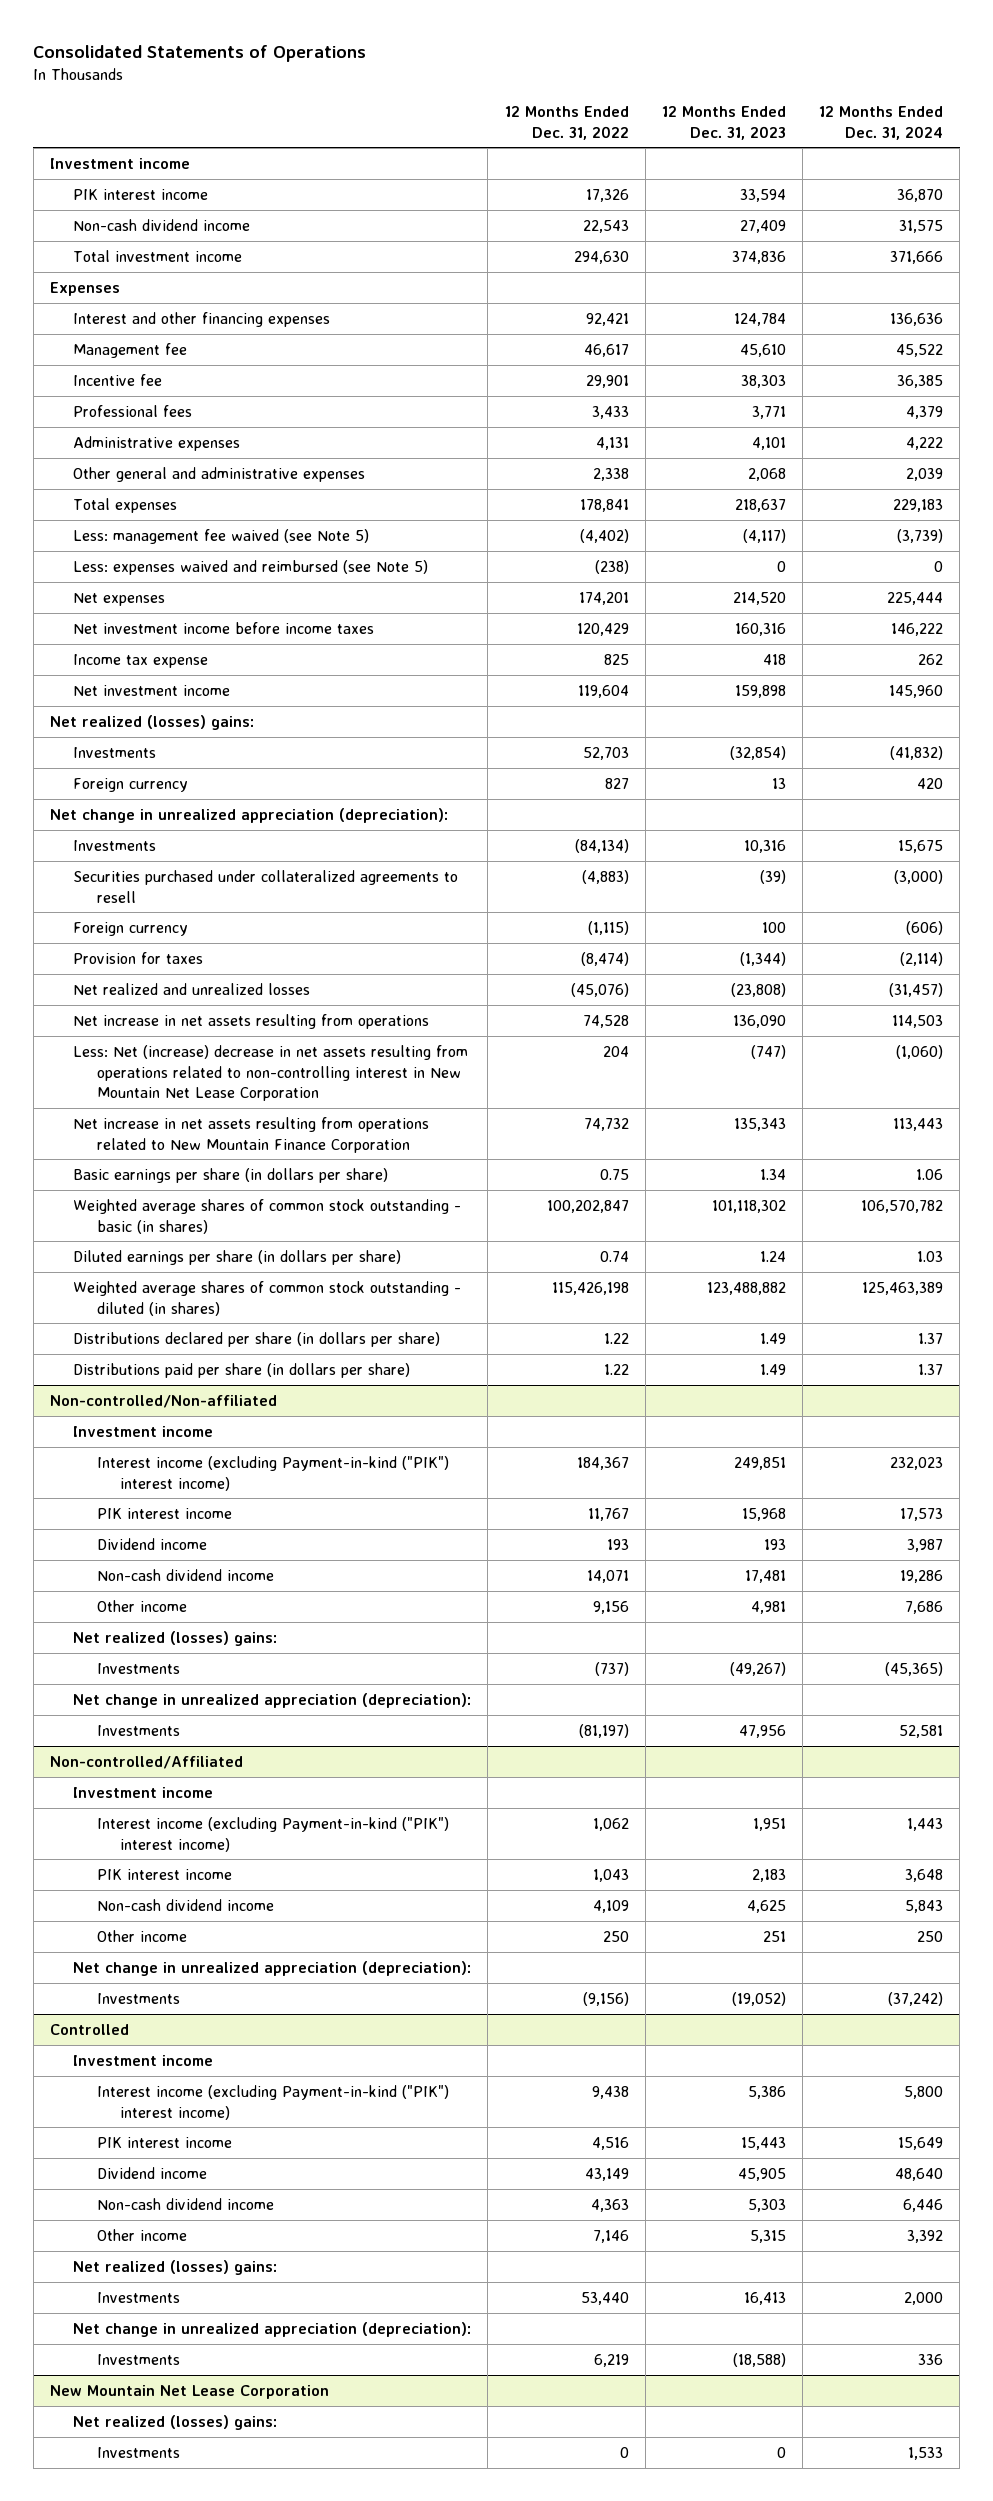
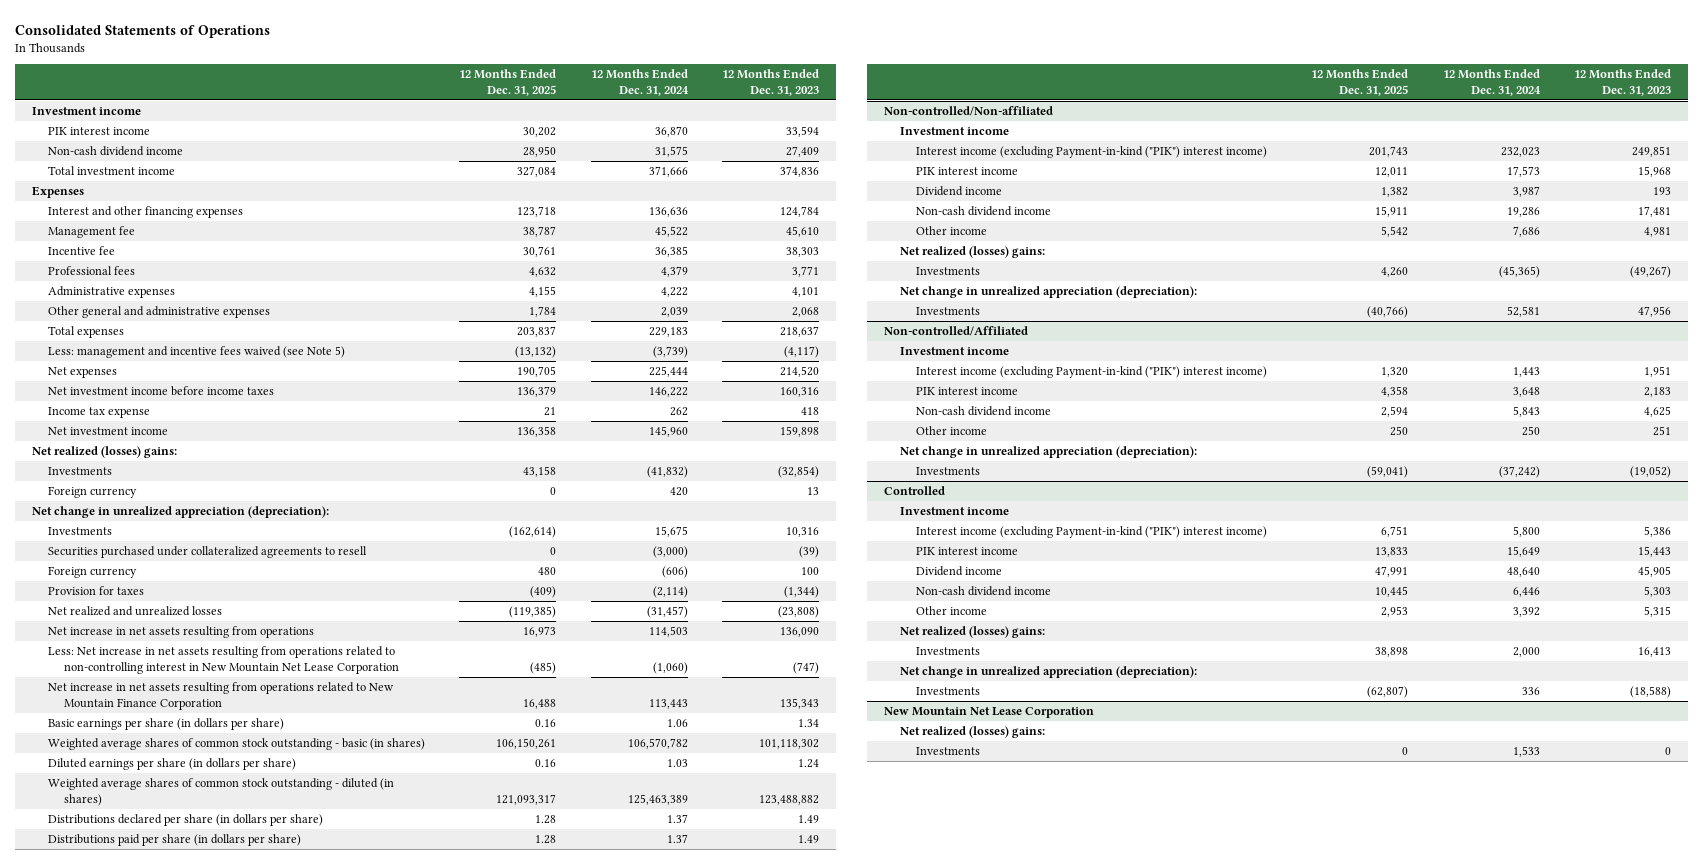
[504,105,629,140] 12 Months Ended Dec. 31, 2022 -> none
none -> [459,69,557,97] 12 Months Ended Dec. 31, 2025
[73,559,429,575] Less: expenses waived and reimbursed (see Note 5) -> none
[73,528,370,544] Less: management fee waived (see Note 5) -> [48,345,346,358] Less: management and incentive fees waived (see Note 5)
[73,1044,469,1102] Less: Net (increase) decrease in net assets resulting from operations related to non-controlling interest in New Mountain Net Lease Corporation -> [48,645,400,674] Less: Net increase in net assets resulting from operations related to non-controlling interest in New Mountain Net Lease Corporation

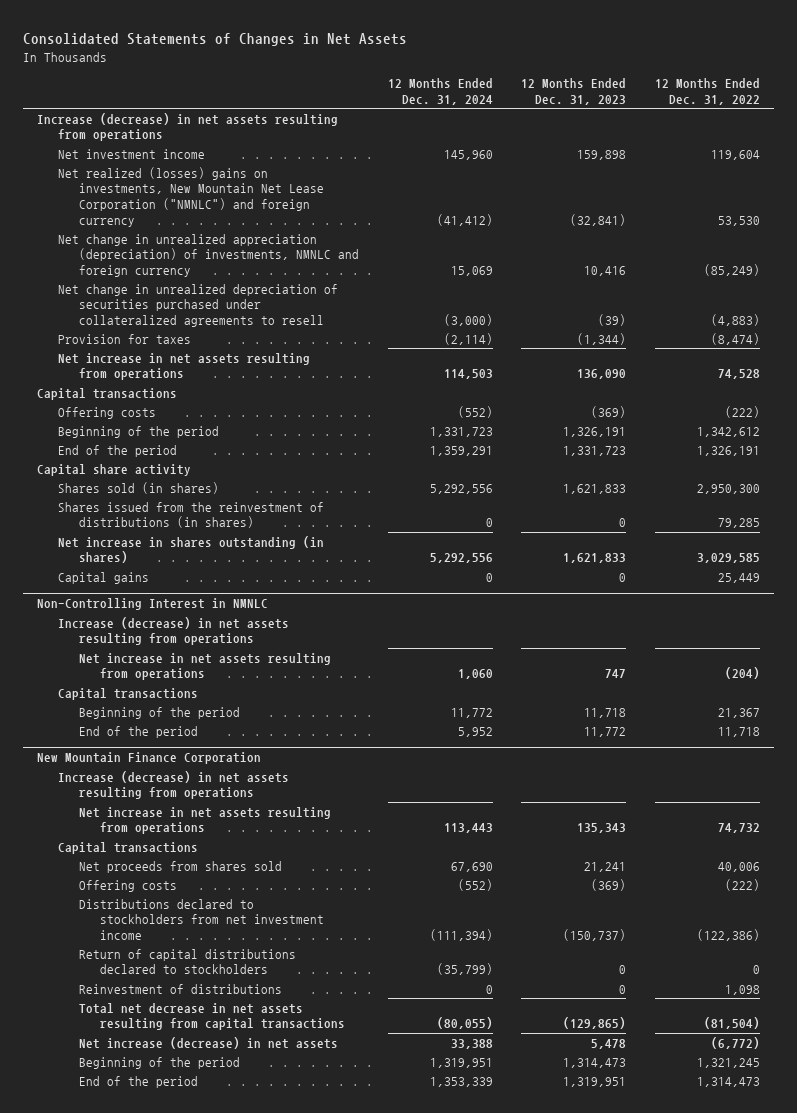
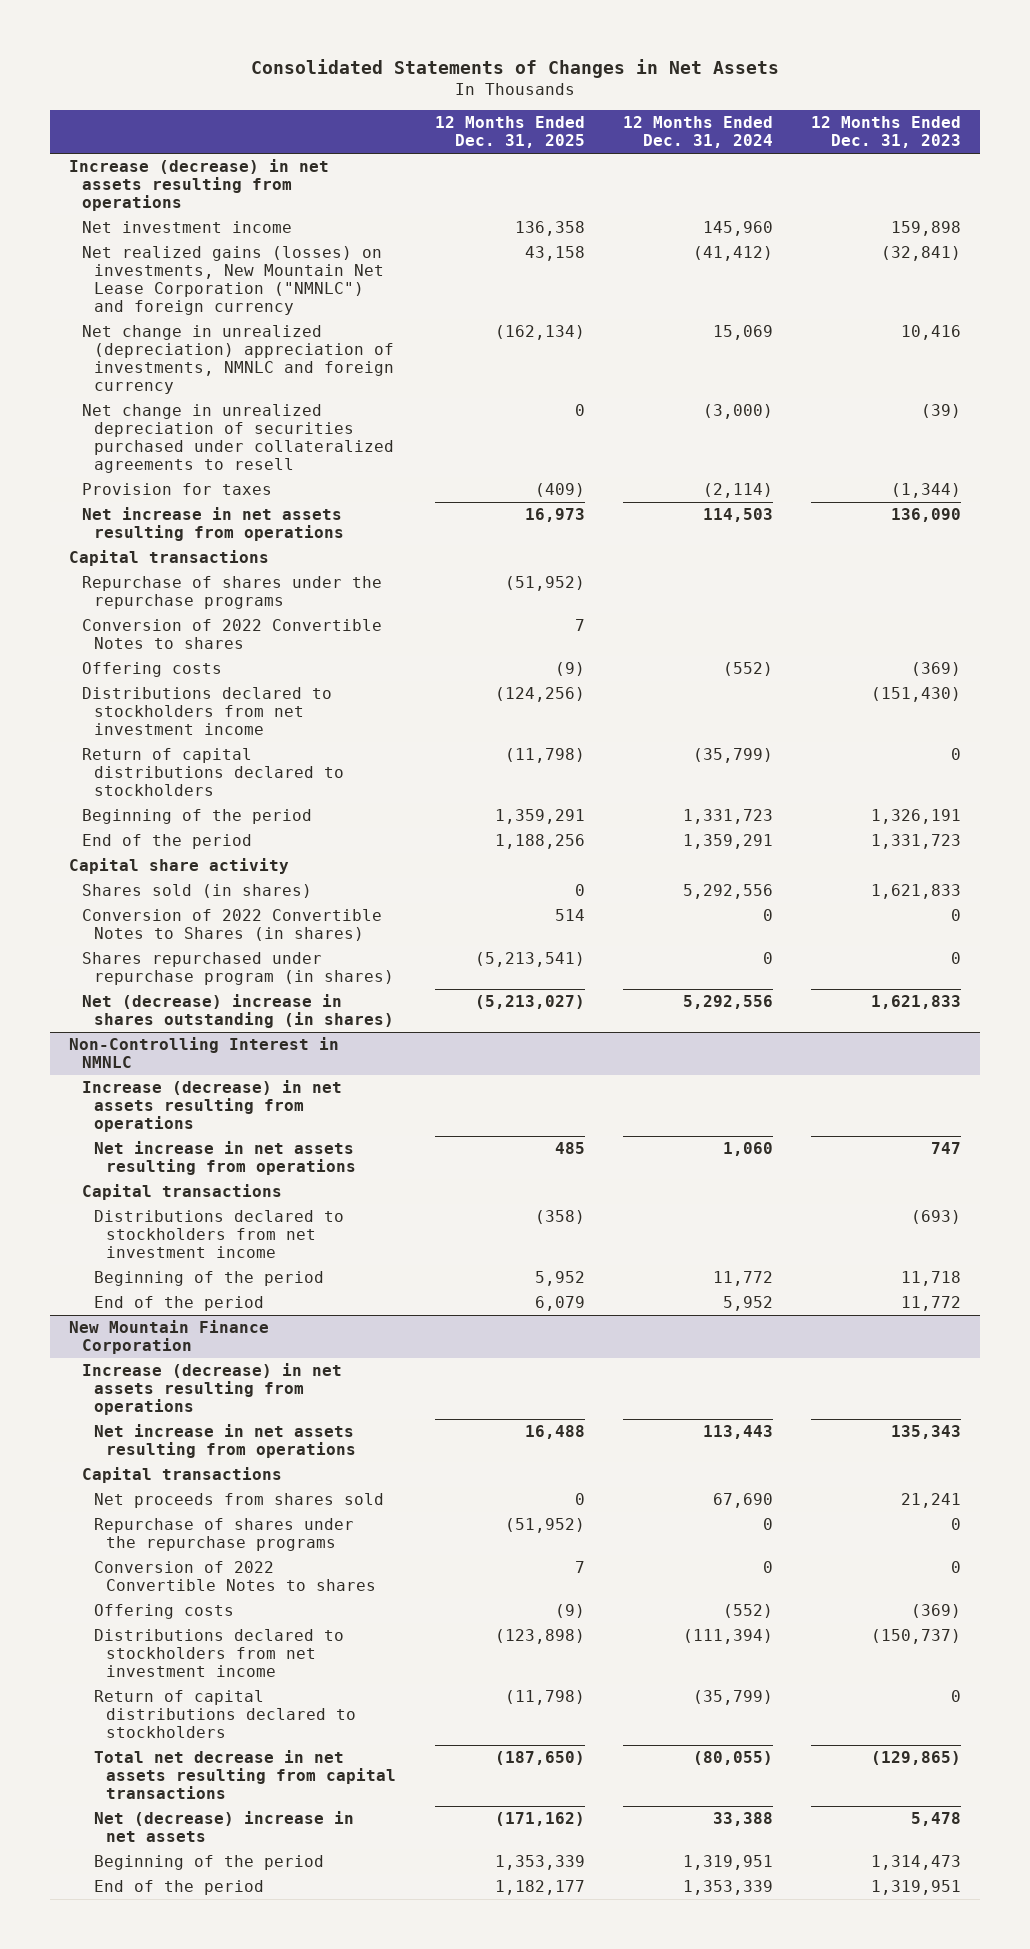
[654,78,760,106] 12 Months Ended Dec. 31, 2022 -> none
none -> [434,116,585,149] 12 Months Ended Dec. 31, 2025
[58,166,324,227] Net realized (losses) gains on investments, New Mountain Net Lease Corporation ("NMNLC") and foreign currency -> [81,246,384,316] Net realized gains (losses) on investments, New Mountain Net Lease Corporation ("NMNLC") and foreign currency
[58,233,359,278] Net change in unrealized appreciation (depreciation) of investments, NMNLC and foreign currency -> [81,325,394,395] Net change in unrealized (depreciation) appreciation of investments, NMNLC and foreign currency
none -> [81,576,382,610] Repurchase of shares under the repurchase programs
none -> [81,619,382,650] Conversion of 2022 Convertible Notes to shares
none -> [81,687,332,736] Distributions declared to stockholders from net investment income
none -> [81,748,344,797] Return of capital distributions declared to stockholders
[58,501,325,529] Shares issued from the reinvestment of distributions (in shares) -> none
[58,571,150,584] Capital gains -> none
none -> [81,909,382,942] Conversion of 2022 Convertible Notes to Shares (in shares)
none -> [81,952,394,986] Shares repurchased under repurchase program (in shares)
[58,535,325,564] Net increase in shares outstanding (in shares) -> [81,994,394,1029] Net (decrease) increase in shares outstanding (in shares)
none -> [93,1210,344,1259] Distributions declared to stockholders from net investment income
none -> [93,1518,354,1552] Repurchase of shares under the repurchase programs
none -> [93,1561,377,1592] Conversion of 2022 Convertible Notes to shares
[78,983,282,994] Reinvestment of distributions -> none
[78,1036,338,1049] Net increase (decrease) in net assets -> [93,1811,354,1843] Net (decrease) increase in net assets

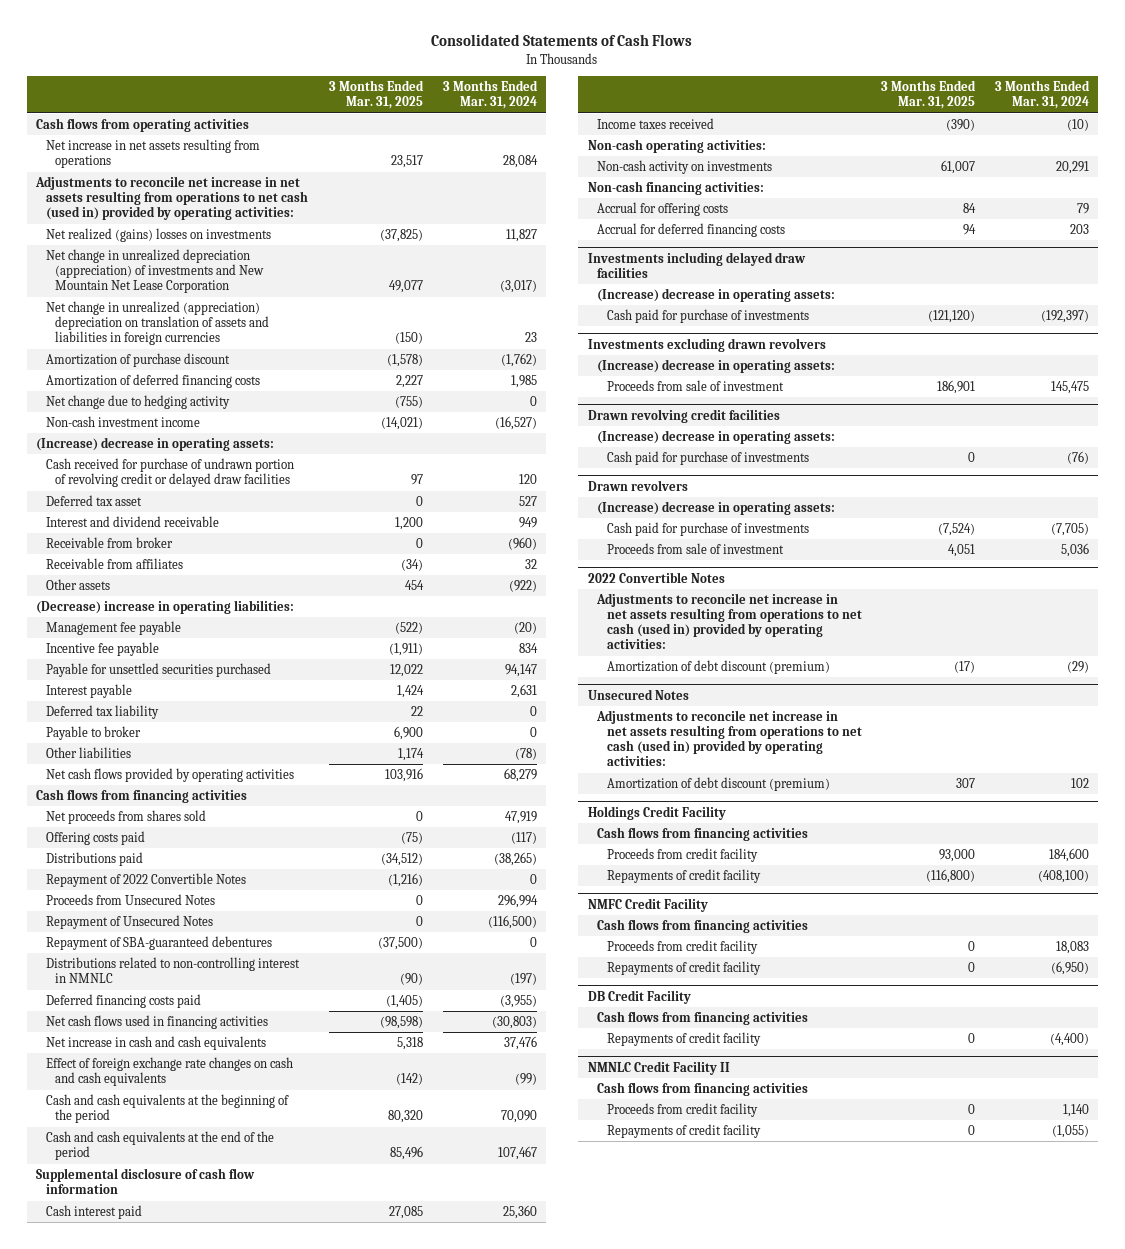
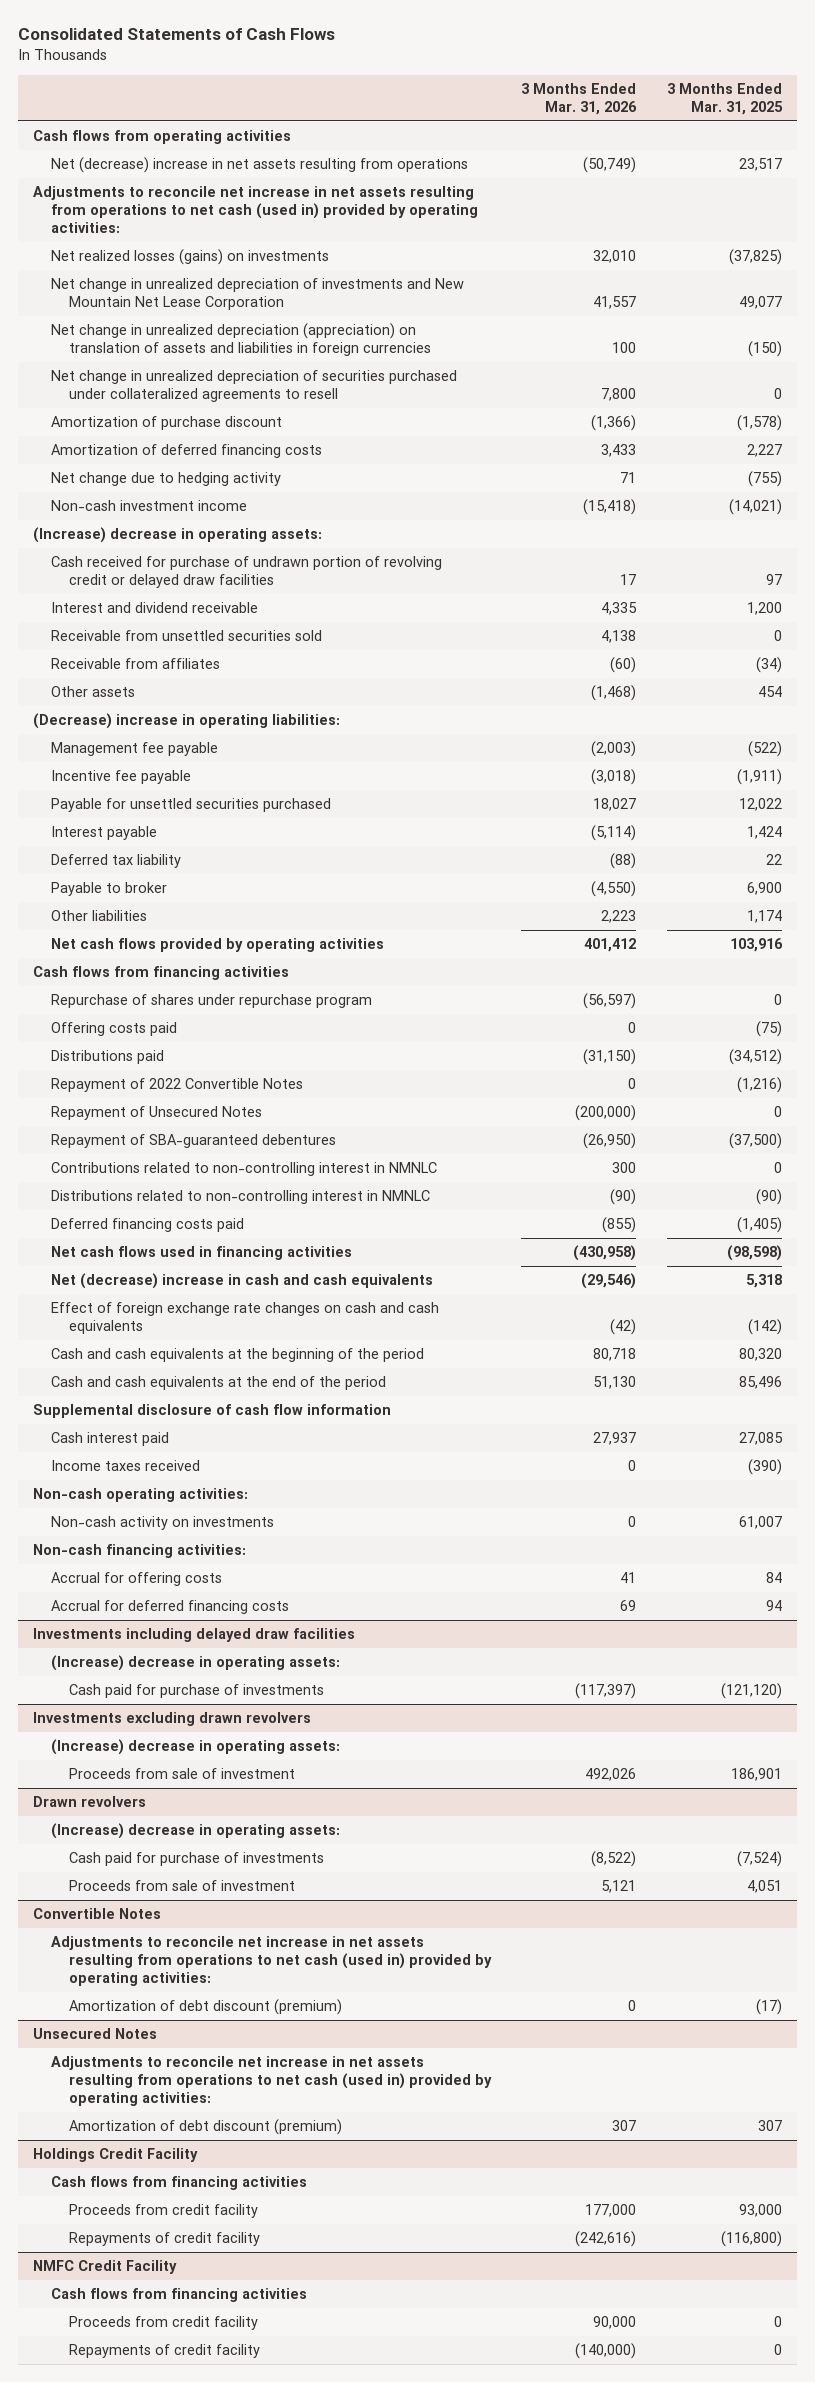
[442,80,538,110] 3 Months Ended Mar. 31, 2024 -> none
none -> [521,82,638,116] 3 Months Ended Mar. 31, 2026
[45,139,260,169] Net increase in net assets resulting from operations -> [51,157,469,174] Net (decrease) increase in net assets resulting from operations
[45,228,271,243] Net realized (gains) losses on investments -> [51,249,330,266] Net realized losses (gains) on investments
[45,249,265,294] Net change in unrealized depreciation (appreciation) of investments and New Mountain Net Lease Corporation -> [51,278,465,311] Net change in unrealized depreciation of investments and New Mountain Net Lease Corporation
[45,301,270,346] Net change in unrealized (appreciation) depreciation on translation of assets and liabilities in foreign currencies -> [51,323,432,357] Net change in unrealized depreciation (appreciation) on translation of assets and liabilities in foreign currencies
none -> [51,370,458,403] Net change in unrealized depreciation of securities purchased under collateralized agreements to resell
[45,495,142,507] Deferred tax asset -> none
[45,537,173,549] Receivable from broker -> none
none -> [51,630,323,642] Receivable from unsettled securities sold
[45,810,206,825] Net proceeds from shares sold -> none
none -> [51,994,373,1009] Repurchase of shares under repurchase program
[45,894,215,906] Proceeds from Unsecured Notes -> none
none -> [51,1162,438,1177] Contributions related to non-controlling interest in NMNLC
[45,1036,266,1051] Net increase in cash and cash equivalents -> [51,1273,434,1290] Net (decrease) increase in cash and cash equivalents
[587,408,780,423] Drawn revolving credit facilities -> none
[597,430,836,445] (Increase) decrease in operating assets: -> none
[606,451,809,466] Cash paid for purchase of investments -> none
[587,571,725,583] 2022 Convertible Notes -> [32,1908,161,1920] Convertible Notes
[587,989,691,1004] DB Credit Facility -> none
[597,1011,809,1026] Cash flows from financing activities -> none
[606,1032,761,1047] Repayments of credit facility -> none
[587,1060,730,1075] NMNLC Credit Facility II -> none
[597,1082,809,1097] Cash flows from financing activities -> none
[606,1103,758,1118] Proceeds from credit facility -> none
[606,1124,761,1139] Repayments of credit facility -> none

